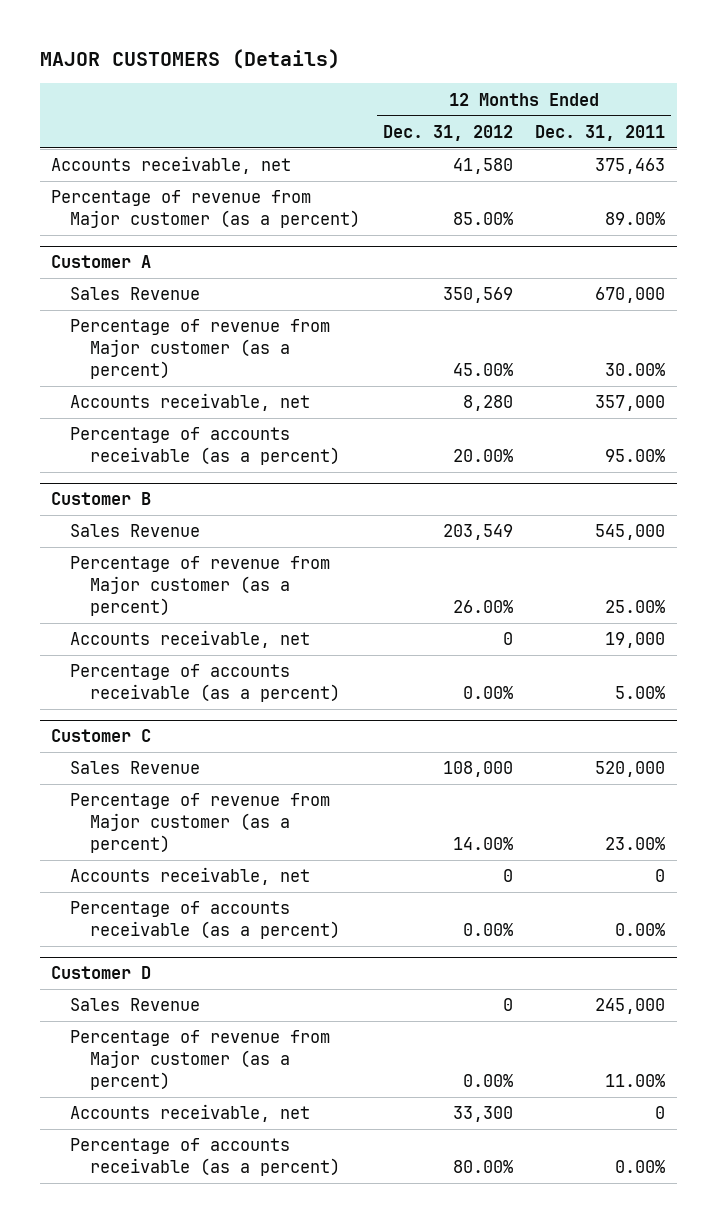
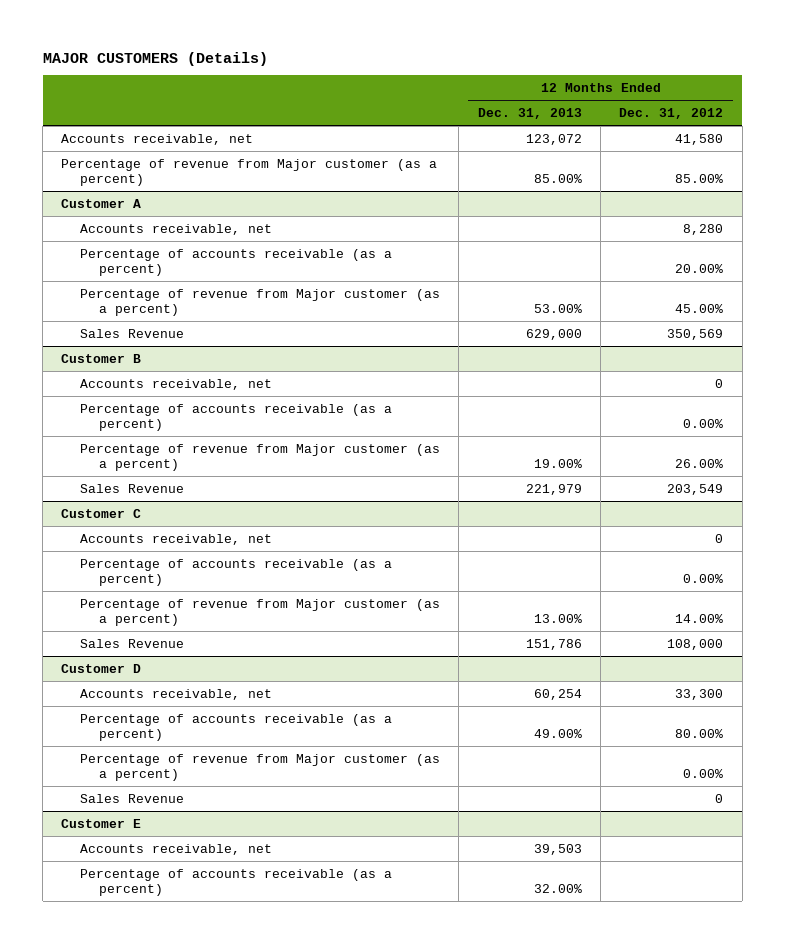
[535,124,666,141] Dec. 31, 2011 -> none
none -> [477,108,582,120] Dec. 31, 2013
[70,319,331,380] Percentage of revenue from Major customer (as a percent) -> [80,288,441,316] Percentage of revenue from Major customer (as a percent)
[70,287,201,301] Sales Revenue -> [80,328,185,338] Sales Revenue
[70,556,331,617] Percentage of revenue from Major customer (as a percent) -> [80,443,441,471] Percentage of revenue from Major customer (as a percent)
[70,524,201,538] Sales Revenue -> [80,483,185,493] Sales Revenue
[70,793,331,854] Percentage of revenue from Major customer (as a percent) -> [80,598,441,626] Percentage of revenue from Major customer (as a percent)
[70,761,201,775] Sales Revenue -> [80,638,185,648] Sales Revenue
[70,1030,331,1091] Percentage of revenue from Major customer (as a percent) -> [80,753,441,781] Percentage of revenue from Major customer (as a percent)
[70,998,201,1012] Sales Revenue -> [80,793,185,803] Sales Revenue
none -> [61,818,142,828] Customer E
none -> [80,843,273,855] Accounts receivable, net
none -> [80,868,393,896] Percentage of accounts receivable (as a percent)

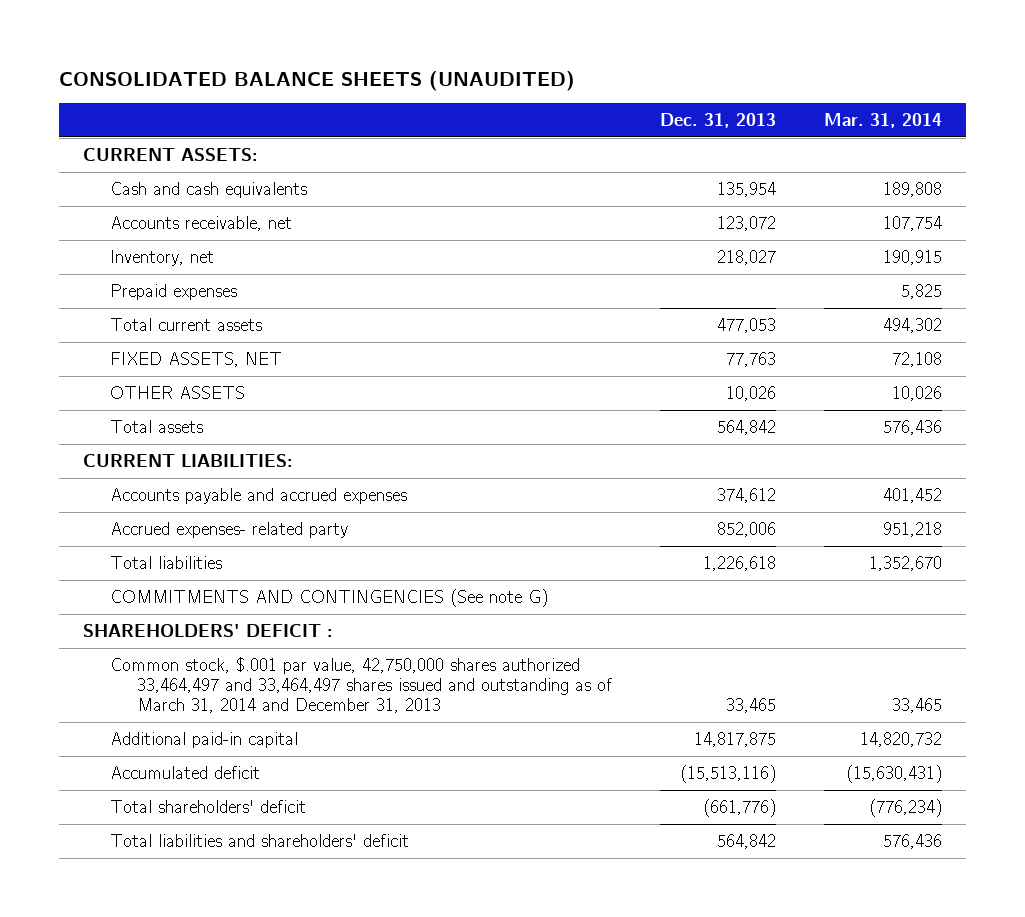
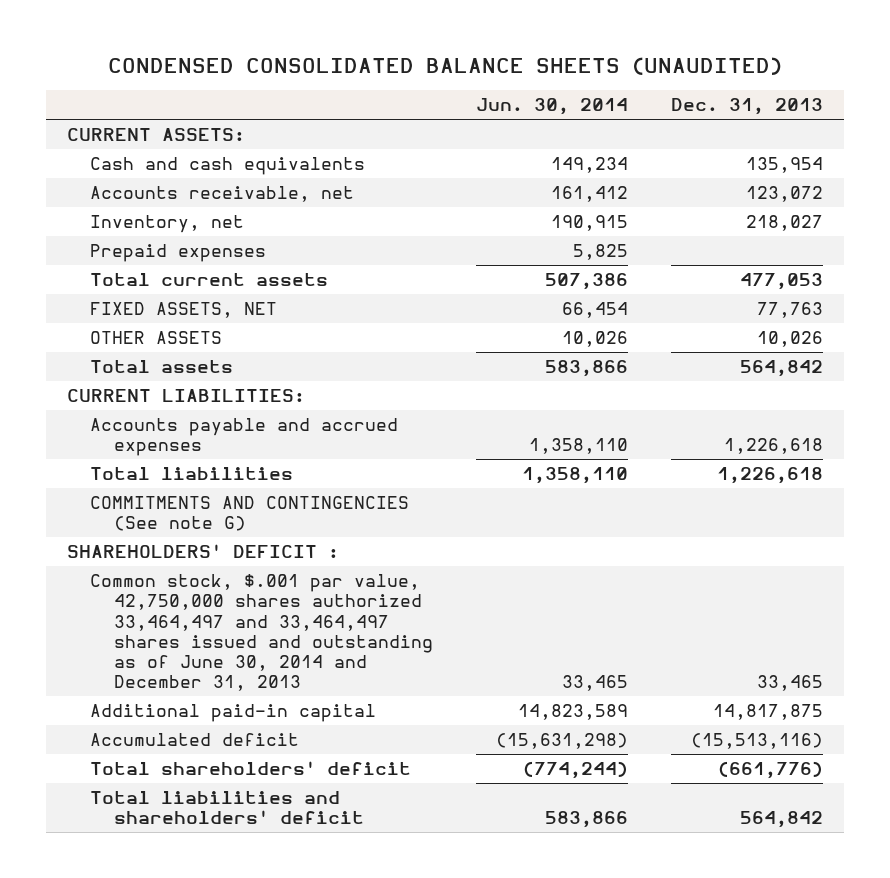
[58,70,575,91] CONSOLIDATED BALANCE SHEETS (UNAUDITED) -> [107,56,782,75] CONDENSED CONSOLIDATED BALANCE SHEETS (UNAUDITED)
[824,112,943,128] Mar. 31, 2014 -> none
none -> [475,98,628,116] Jun. 30, 2014
[109,521,348,538] Accrued expenses- related party -> none
[717,487,777,503] 374,612 -> [723,438,823,455] 1,226,618
[109,656,613,714] Common stock, $.001 par value, 42,750,000 shares authorized 33,464,497 and 33,464,497 shares issued and outstanding as of March 31, 2014 and December 31, 2013 -> [90,574,433,692] Common stock, $.001 par value, 42,750,000 shares authorized 33,464,497 and 33,464,497 shares issued and outstanding as of June 30, 2014 and December 31, 2013

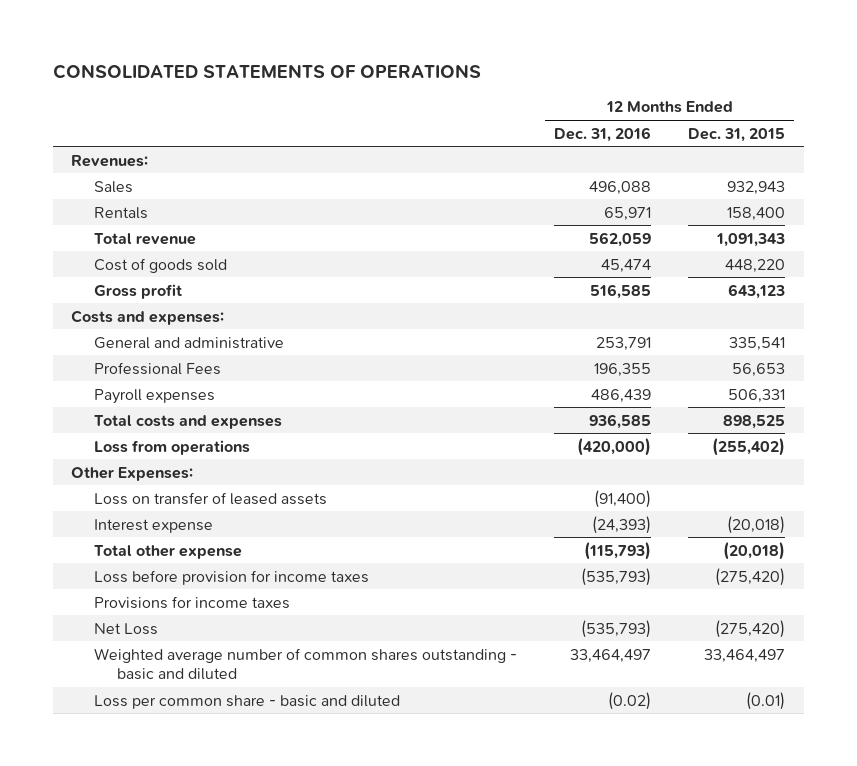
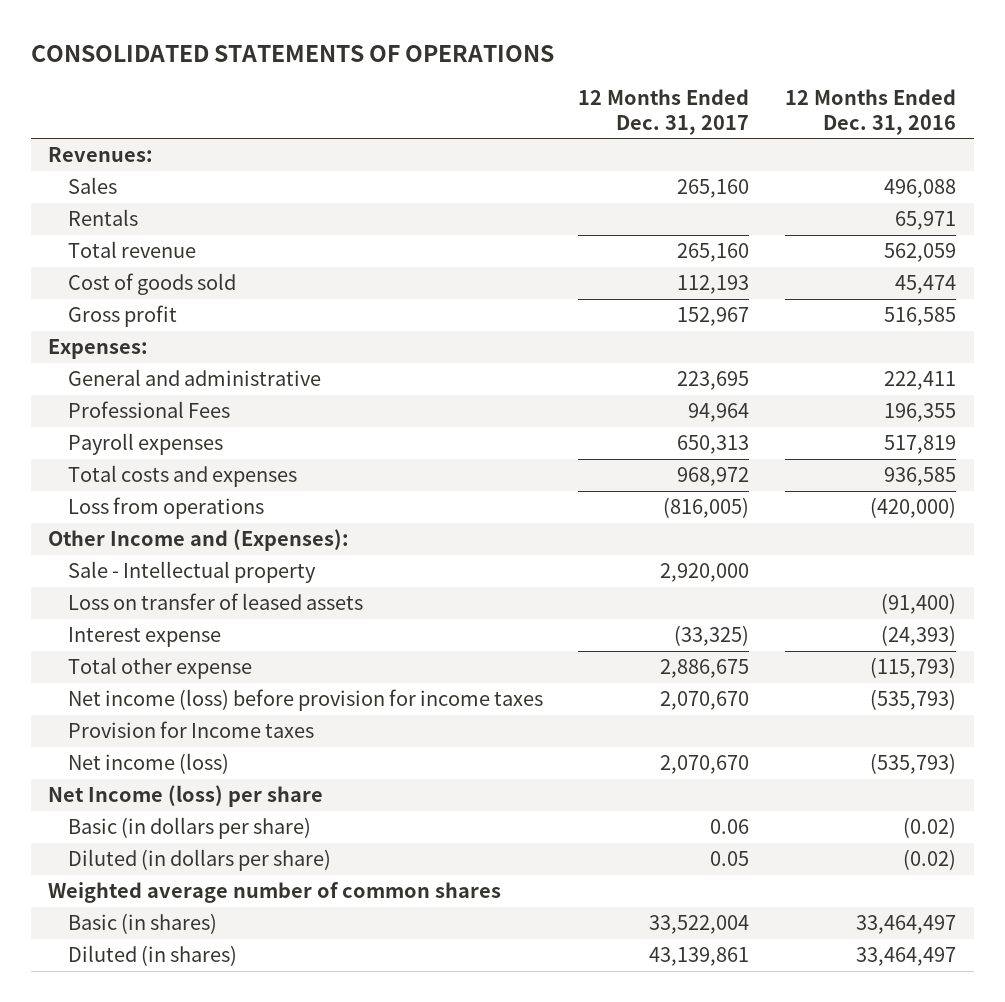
[688,127,786,142] Dec. 31, 2015 -> none
none -> [578,89,750,135] 12 Months Ended Dec. 31, 2017
[71,309,225,325] Costs and expenses: -> [48,339,149,360] Expenses:
[596,336,652,351] 253,791 -> [884,371,957,391] 222,411
[591,388,652,403] 486,439 -> [884,435,957,455] 517,819
[71,466,194,481] Other Expenses: -> [48,529,350,552] Other Income and (Expenses):
none -> [67,561,316,584] Sale - Intellectual property
[94,694,401,709] Loss per common share - basic and diluted -> none
[94,569,370,585] Loss before provision for income taxes -> [67,689,543,712] Net income (loss) before provision for income taxes
[94,595,291,609] Provisions for income taxes -> [67,721,314,739] Provision for Income taxes
[94,622,159,635] Net Loss -> [67,753,229,775] Net income (loss)
none -> [48,785,324,808] Net Income (loss) per share
none -> [67,817,311,840] Basic (in dollars per share)
none -> [67,849,331,872] Diluted (in dollars per share)
none -> [48,882,502,904] Weighted average number of common shares
none -> [67,913,217,935] Basic (in shares)
[94,647,518,680] Weighted average number of common shares outstanding - basic and diluted -> [67,945,237,967] Diluted (in shares)

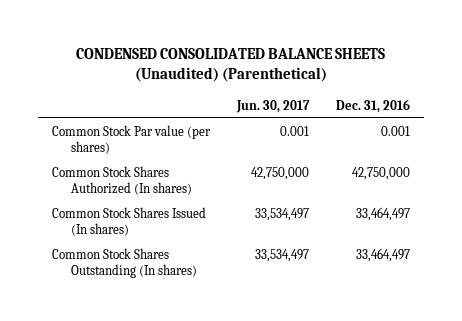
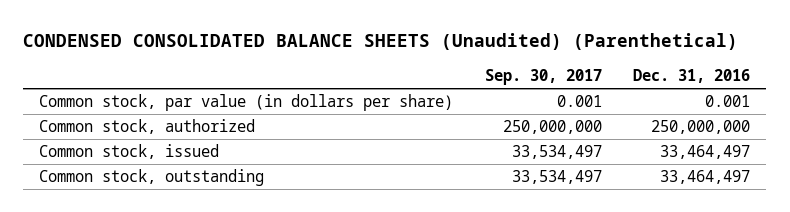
[235,99,310,113] Jun. 30, 2017 -> none
none -> [484,68,602,85] Sep. 30, 2017
[51,125,211,154] Common Stock Par value (per shares) -> [39,94,454,112] Common stock, par value (in dollars per share)
[51,166,192,195] Common Stock Shares Authorized (In shares) -> [39,119,256,135] Common stock, authorized
[352,167,411,181] 42,750,000 -> [651,120,751,135] 250,000,000
[51,207,206,236] Common Stock Shares Issued (In shares) -> [39,144,220,160] Common stock, issued
[51,248,197,278] Common Stock Shares Outstanding (In shares) -> [39,169,265,187] Common stock, outstanding

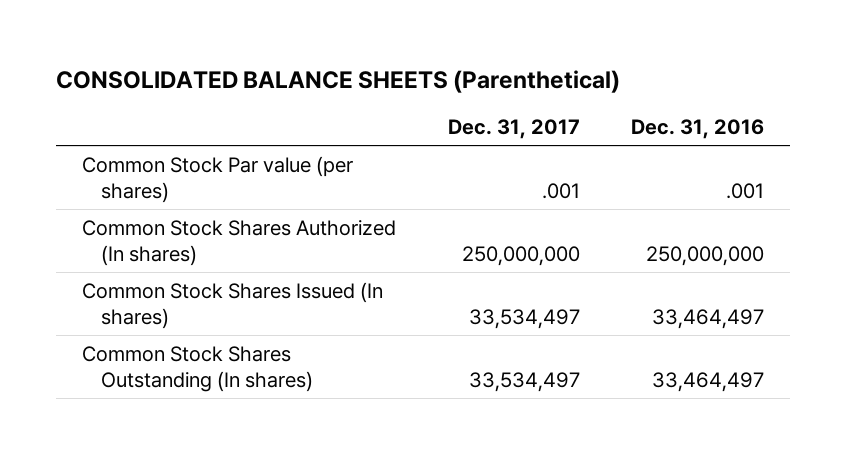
[23,33,739,51] CONDENSED CONSOLIDATED BALANCE SHEETS (Unaudited) (Parenthetical) -> [56,70,621,94] CONSOLIDATED BALANCE SHEETS (Parenthetical)
[484,68,602,85] Sep. 30, 2017 -> none
none -> [447,119,580,140] Dec. 31, 2017
[39,94,454,112] Common stock, par value (in dollars per share) -> [82,155,354,203] Common Stock Par value (per shares)
[705,95,751,108] 0.001 -> [726,182,765,199] .001
[39,119,256,135] Common stock, authorized -> [82,219,397,266] Common Stock Shares Authorized (In shares)
[39,144,220,160] Common stock, issued -> [82,281,384,329] Common Stock Shares Issued (In shares)
[39,169,265,187] Common stock, outstanding -> [82,345,313,392] Common Stock Shares Outstanding (In shares)

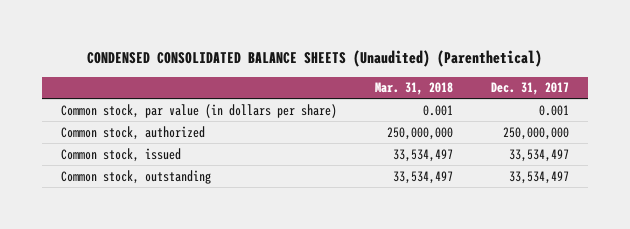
[56,70,621,94] CONSOLIDATED BALANCE SHEETS (Parenthetical) -> [87,50,543,68] CONDENSED CONSOLIDATED BALANCE SHEETS (Unaudited) (Parenthetical)
[631,119,765,140] Dec. 31, 2016 -> none
none -> [375,82,454,96] Mar. 31, 2018
[82,155,354,203] Common Stock Par value (per shares) -> [60,103,337,118] Common stock, par value (in dollars per share)
[541,182,580,199] .001 -> [539,104,570,116] 0.001
[82,219,397,266] Common Stock Shares Authorized (In shares) -> [60,125,205,140] Common stock, authorized
[82,281,384,329] Common Stock Shares Issued (In shares) -> [60,147,181,162] Common stock, issued
[82,345,313,392] Common Stock Shares Outstanding (In shares) -> [60,169,211,184] Common stock, outstanding

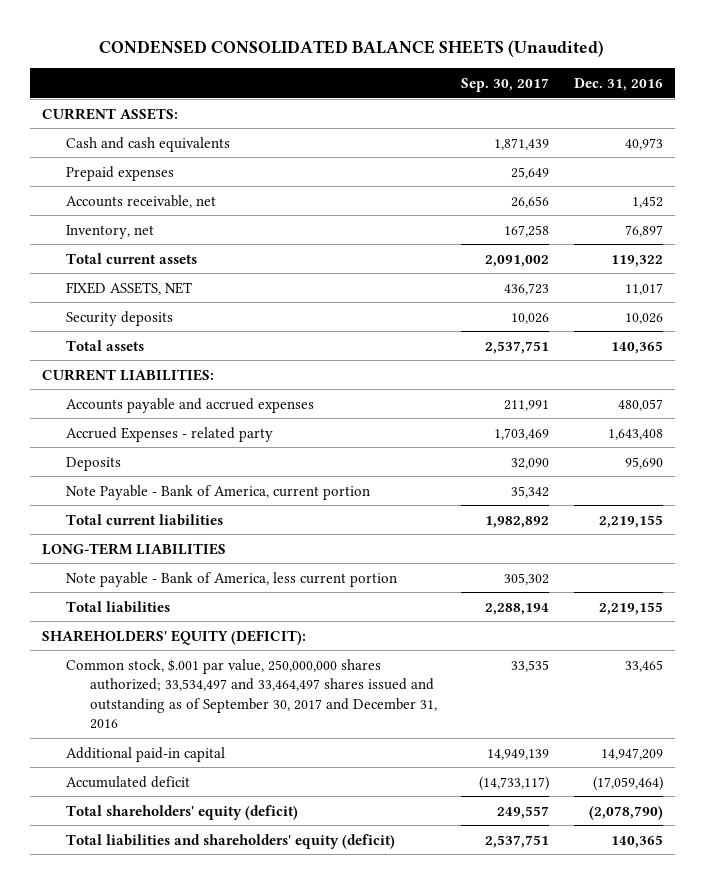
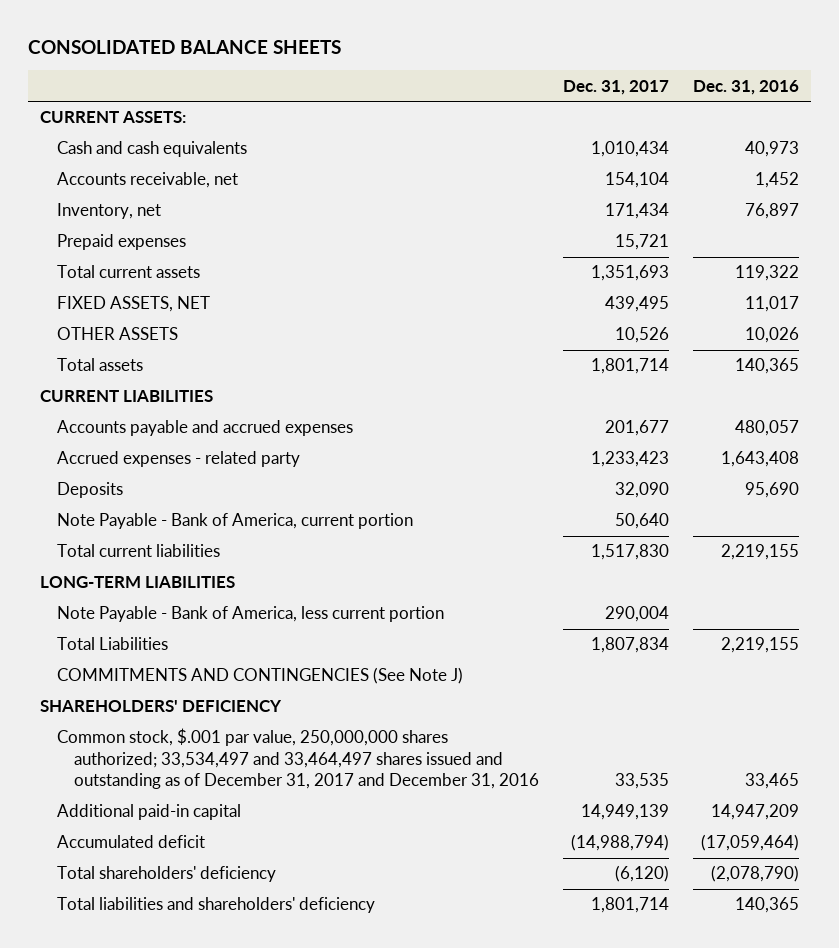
[99,40,605,58] CONDENSED CONSOLIDATED BALANCE SHEETS (Unaudited) -> [28,39,342,54] CONSOLIDATED BALANCE SHEETS
[461,77,550,92] Sep. 30, 2017 -> none
none -> [563,79,670,95] Dec. 31, 2017
[66,165,175,181] Prepaid expenses -> [57,234,187,251] Prepaid expenses
[66,310,174,326] Security deposits -> [57,327,179,341] OTHER ASSETS
[42,368,215,381] CURRENT LIABILITIES: -> [40,390,214,403] CURRENT LIABILITIES
[66,426,274,442] Accrued Expenses - related party -> [57,451,301,468] Accrued expenses - related party
[66,571,398,587] Note payable - Bank of America, less current portion -> [57,606,445,623] Note Payable - Bank of America, less current portion
[66,600,171,613] Total liabilities -> [57,637,169,651] Total Liabilities
none -> [57,667,464,685] COMMITMENTS AND CONTINGENCIES (See Note J)
[42,629,307,645] SHAREHOLDERS' EQUITY (DEFICIT): -> [40,700,283,713] SHAREHOLDERS' DEFICIENCY
[66,658,437,730] Common stock, $.001 par value, 250,000,000 shares authorized; 33,534,497 and 33,464,497 shares issued and outstanding as of September 30, 2017 and December 31, 2016 -> [57,728,540,790] Common stock, $.001 par value, 250,000,000 shares authorized; 33,534,497 and 33,464,497 shares issued and outstanding as of December 31, 2017 and December 31, 2016
[66,804,299,820] Total shareholders' equity (deficit) -> [57,866,277,883] Total shareholders' deficiency
[66,833,396,849] Total liabilities and shareholders' equity (deficit) -> [57,897,376,914] Total liabilities and shareholders' deficiency

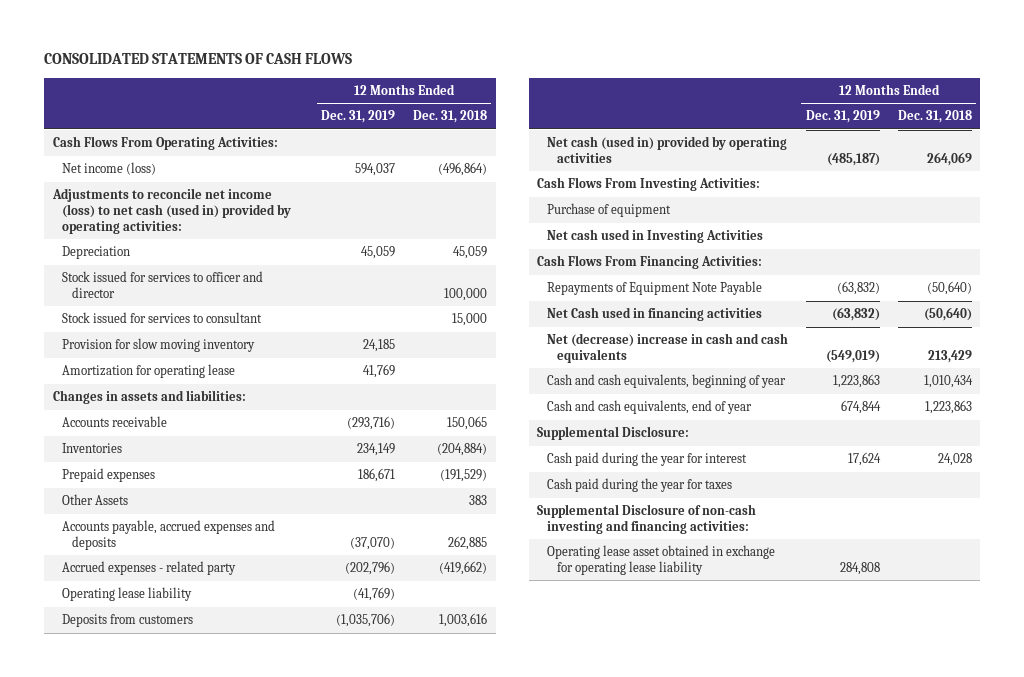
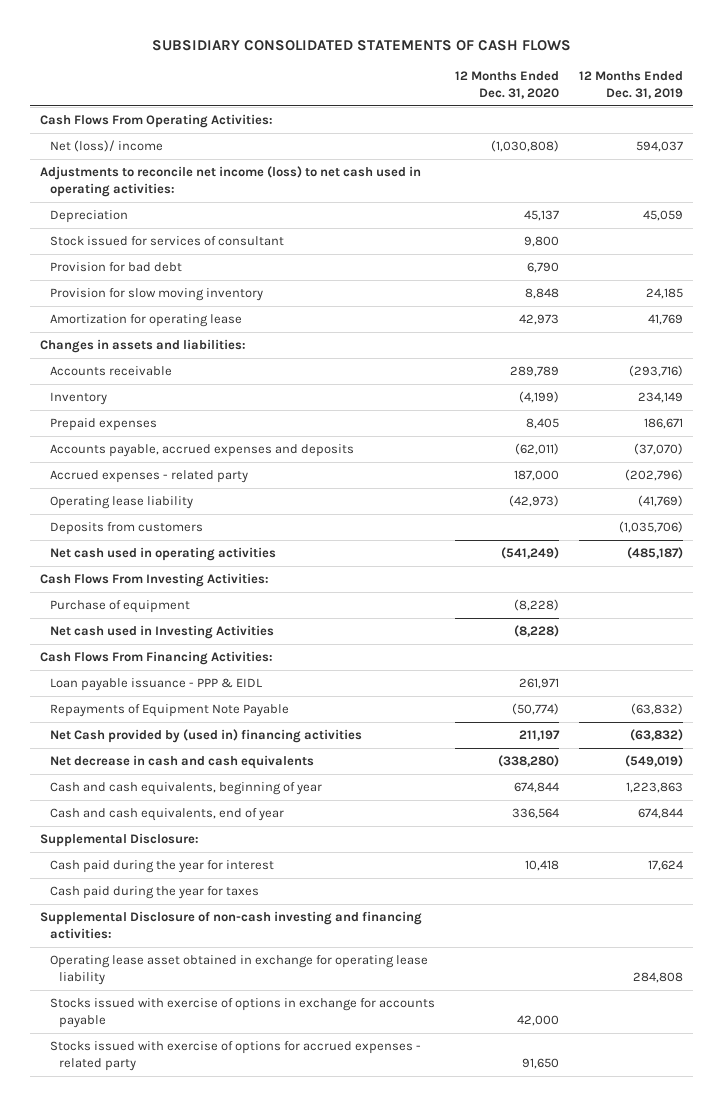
[43,53,352,65] CONSOLIDATED STATEMENTS OF CASH FLOWS -> [151,39,571,51] SUBSIDIARY CONSOLIDATED STATEMENTS OF CASH FLOWS
[412,110,487,124] Dec. 31, 2018 -> none
none -> [454,71,559,99] 12 Months Ended Dec. 31, 2020
[62,162,157,176] Net income (loss) -> [49,140,163,153] Net (loss)/ income
[51,188,292,234] Adjustments to reconcile net income (loss) to net cash (used in) provided by operating activities: -> [40,166,422,197] Adjustments to reconcile net income (loss) to net cash used in operating activities:
[62,271,264,299] Stock issued for services to officer and director -> none
[62,312,263,324] Stock issued for services to consultant -> [49,236,284,247] Stock issued for services of consultant
none -> [49,262,182,273] Provision for bad debt
[62,443,123,454] Inventories -> [49,392,107,406] Inventory
[62,494,129,506] Other Assets -> none
[547,136,788,164] Net cash (used in) provided by operating activities -> [49,547,276,562] Net cash used in operating activities
none -> [49,678,262,692] Loan payable issuance - PPP & EIDL
[547,307,763,322] Net Cash used in financing activities -> [49,729,362,744] Net Cash provided by (used in) financing activities
[547,333,789,364] Net (decrease) increase in cash and cash equivalents -> [49,755,314,770] Net decrease in cash and cash equivalents
none -> [49,998,435,1028] Stocks issued with exercise of options in exchange for accounts payable
none -> [49,1041,421,1071] Stocks issued with exercise of options for accrued expenses - related party

